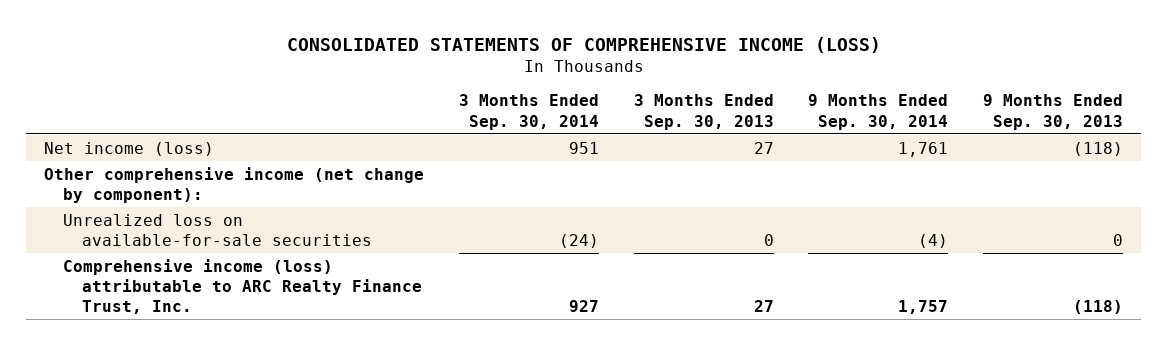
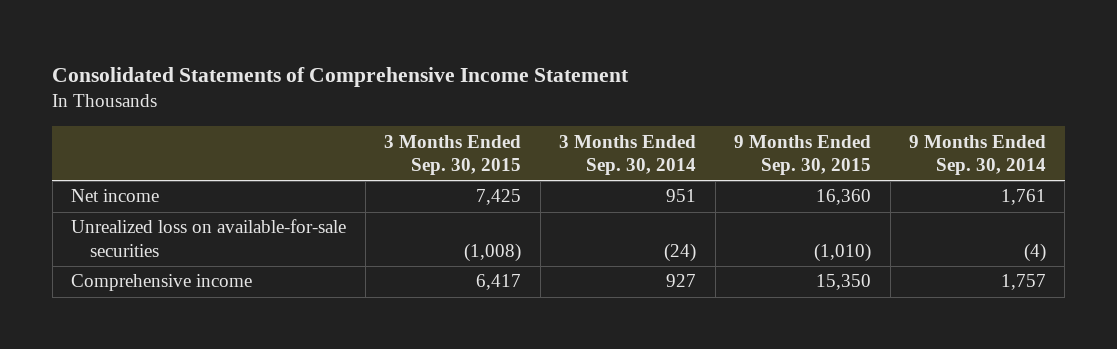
[286,36,881,53] CONSOLIDATED STATEMENTS OF COMPREHENSIVE INCOME (LOSS) -> [52,66,630,87] Consolidated Statements of Comprehensive Income Statement
[633,94,774,130] 3 Months Ended Sep. 30, 2013 -> none
[983,94,1124,130] 9 Months Ended Sep. 30, 2013 -> none
none -> [384,134,522,176] 3 Months Ended Sep. 30, 2015
none -> [734,134,872,176] 9 Months Ended Sep. 30, 2015
[43,166,424,203] Other comprehensive income (net change by component): -> none
[43,141,214,156] Net income (loss) -> [71,189,160,203] Net income
[63,258,423,314] Comprehensive income (loss) attributable to ARC Realty Finance Trust, Inc. -> [71,274,253,292] Comprehensive income

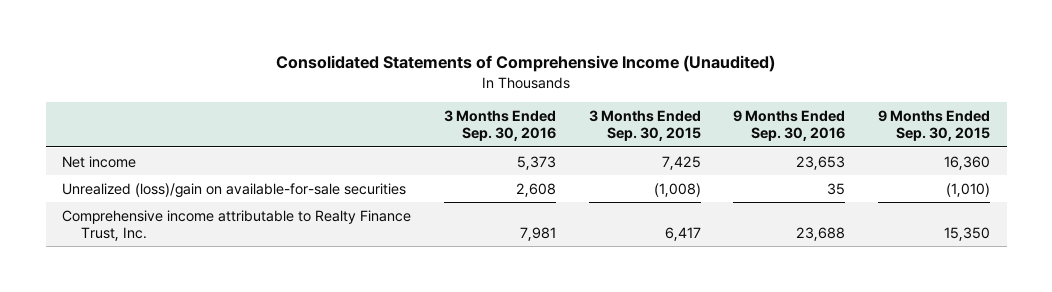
[52,66,630,87] Consolidated Statements of Comprehensive Income Statement -> [276,55,776,73] Consolidated Statements of Comprehensive Income (Unaudited)
[559,134,697,176] 3 Months Ended Sep. 30, 2014 -> none
[908,134,1046,176] 9 Months Ended Sep. 30, 2014 -> none
none -> [443,110,556,142] 3 Months Ended Sep. 30, 2016
none -> [733,110,846,142] 9 Months Ended Sep. 30, 2016
[71,219,347,257] Unrealized loss on available-for-sale securities -> [62,182,407,198] Unrealized (loss)/gain on available-for-sale securities
[71,274,253,292] Comprehensive income -> [62,209,412,241] Comprehensive income attributable to Realty Finance Trust, Inc.

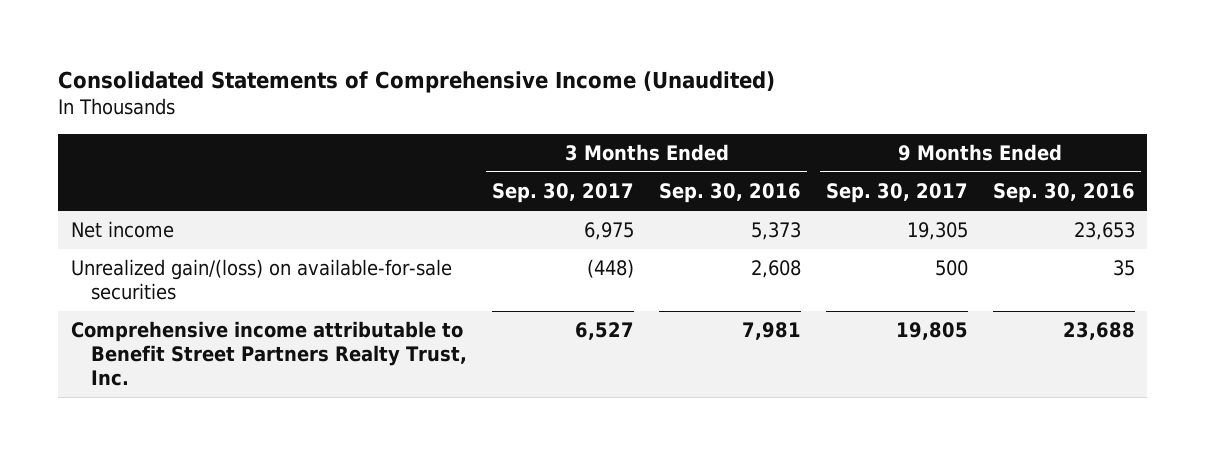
[588,110,701,142] 3 Months Ended Sep. 30, 2015 -> none
[878,110,991,142] 9 Months Ended Sep. 30, 2015 -> none
none -> [492,183,635,204] Sep. 30, 2017
none -> [825,183,968,204] Sep. 30, 2017
[62,182,407,198] Unrealized (loss)/gain on available-for-sale securities -> [70,259,452,300] Unrealized gain/(loss) on available-for-sale securities
[62,209,412,241] Comprehensive income attributable to Realty Finance Trust, Inc. -> [70,321,468,386] Comprehensive income attributable to Benefit Street Partners Realty Trust, Inc.

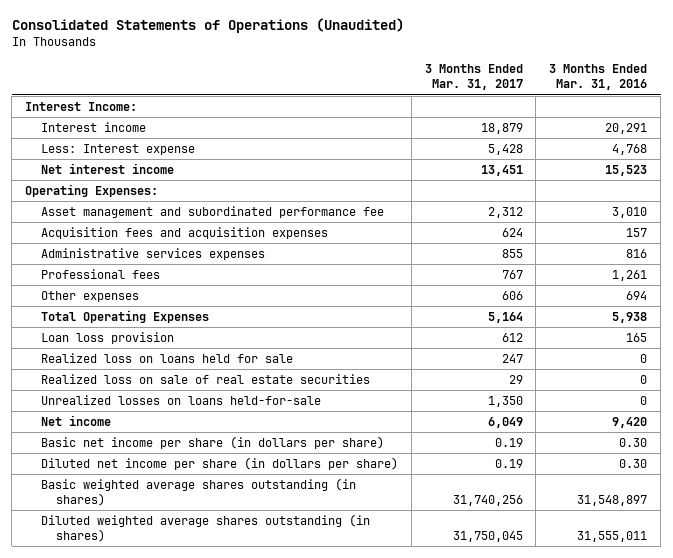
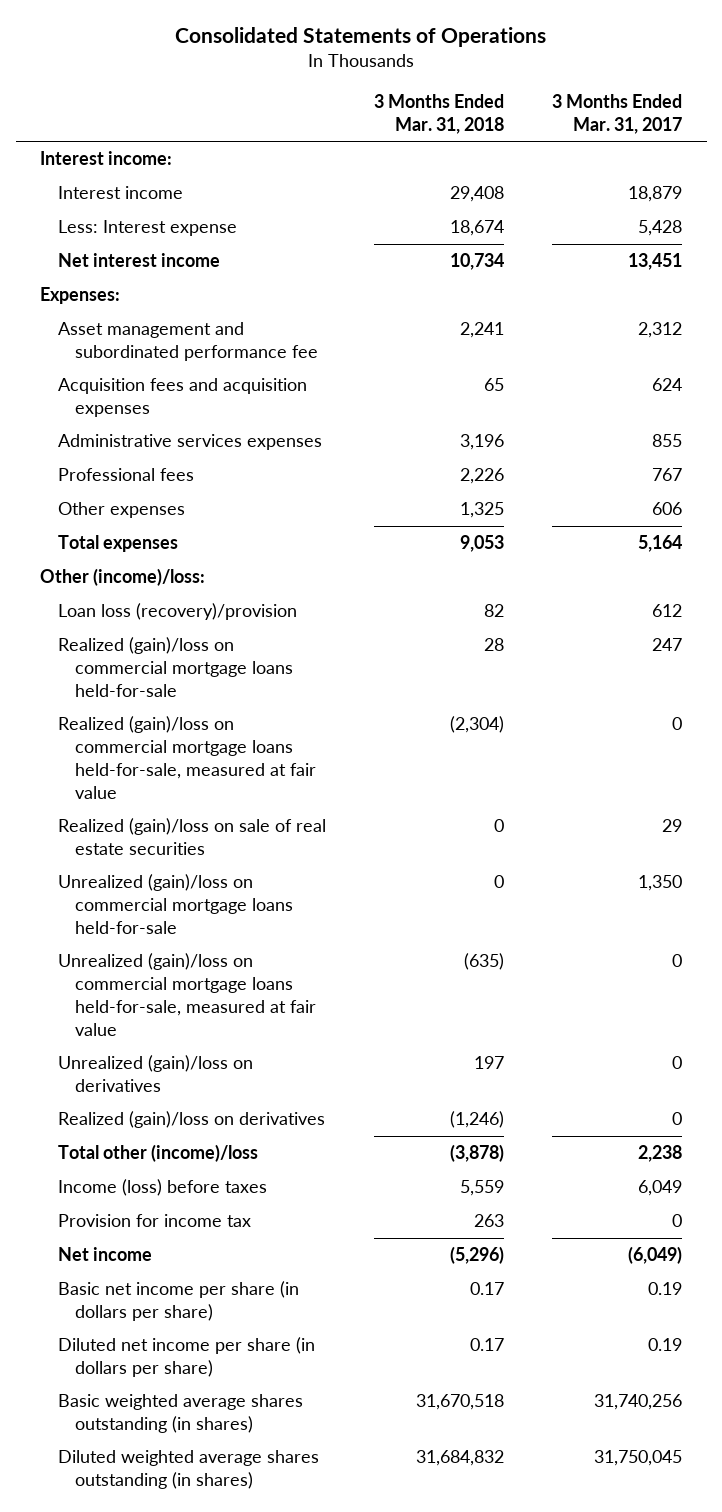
[11,18,404,34] Consolidated Statements of Operations (Unaudited) -> [175,27,547,48] Consolidated Statements of Operations
[549,64,648,91] 3 Months Ended Mar. 31, 2016 -> none
none -> [373,93,504,134] 3 Months Ended Mar. 31, 2018
[25,101,138,111] Interest Income: -> [39,151,172,166] Interest income:
[25,183,159,197] Operating Expenses: -> [39,287,120,305] Expenses:
[40,309,209,323] Total Operating Expenses -> [57,535,178,553] Total expenses
none -> [39,568,205,587] Other (income)/loss:
[40,331,174,344] Loan loss provision -> [57,603,297,621] Loan loss (recovery)/provision
[40,352,293,363] Realized loss on loans held for sale -> [57,637,294,697] Realized (gain)/loss on commercial mortgage loans held-for-sale
none -> [57,716,317,799] Realized (gain)/loss on commercial mortgage loans held-for-sale, measured at fair value
[40,373,370,384] Realized loss on sale of real estate securities -> [57,818,326,856] Realized (gain)/loss on sale of real estate securities
[40,394,321,405] Unrealized losses on loans held-for-sale -> [57,874,294,934] Unrealized (gain)/loss on commercial mortgage loans held-for-sale
none -> [57,953,317,1036] Unrealized (gain)/loss on commercial mortgage loans held-for-sale, measured at fair value
none -> [57,1055,253,1093] Unrealized (gain)/loss on derivatives
none -> [57,1111,325,1129] Realized (gain)/loss on derivatives
none -> [57,1144,258,1163] Total other (income)/loss
none -> [57,1179,267,1197] Income (loss) before taxes
none -> [57,1214,251,1228] Provision for income tax
[487,416,523,428] 6,049 -> [628,1246,683,1265] (6,049)

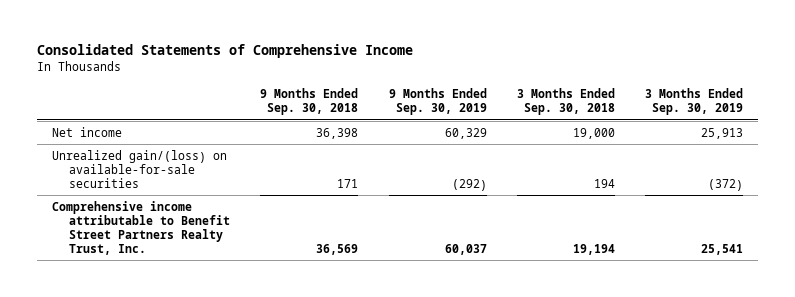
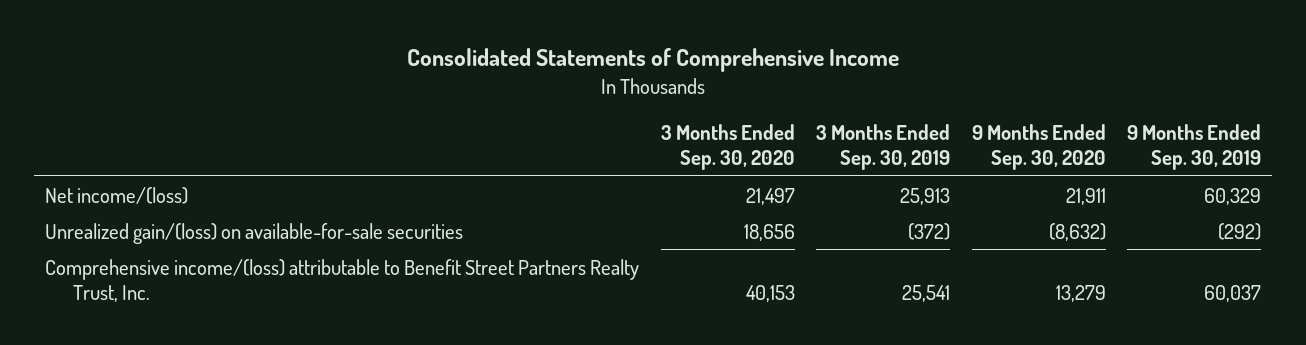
[260,88,359,116] 9 Months Ended Sep. 30, 2018 -> none
[516,88,615,116] 3 Months Ended Sep. 30, 2018 -> none
none -> [660,123,795,171] 3 Months Ended Sep. 30, 2020
none -> [971,123,1106,171] 9 Months Ended Sep. 30, 2020
[52,126,123,137] Net income -> [45,186,189,204] Net income/(loss)
[52,200,231,256] Comprehensive income attributable to Benefit Street Partners Realty Trust, Inc. -> [45,258,640,303] Comprehensive income/(loss) attributable to Benefit Street Partners Realty Trust, Inc.

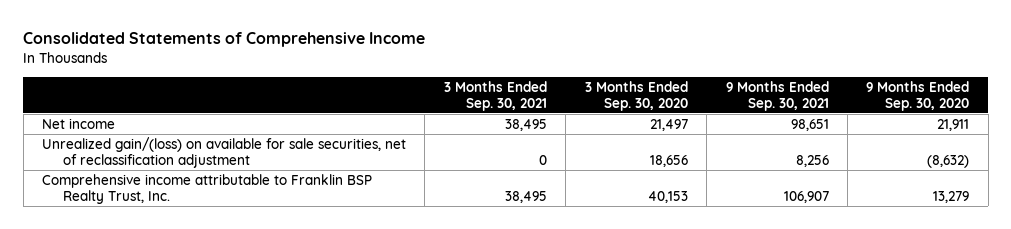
[816,123,951,171] 3 Months Ended Sep. 30, 2019 -> none
[1127,123,1262,171] 9 Months Ended Sep. 30, 2019 -> none
none -> [443,80,547,111] 3 Months Ended Sep. 30, 2021
none -> [725,80,829,111] 9 Months Ended Sep. 30, 2021
[45,186,189,204] Net income/(loss) -> [41,117,115,129] Net income
[45,222,464,244] Unrealized gain/(loss) on available-for-sale securities -> [41,136,406,168] Unrealized gain/(loss) on available for sale securities, net of reclassification adjustment
[45,258,640,303] Comprehensive income/(loss) attributable to Benefit Street Partners Realty Trust, Inc. -> [41,173,372,204] Comprehensive income attributable to Franklin BSP Realty Trust, Inc.

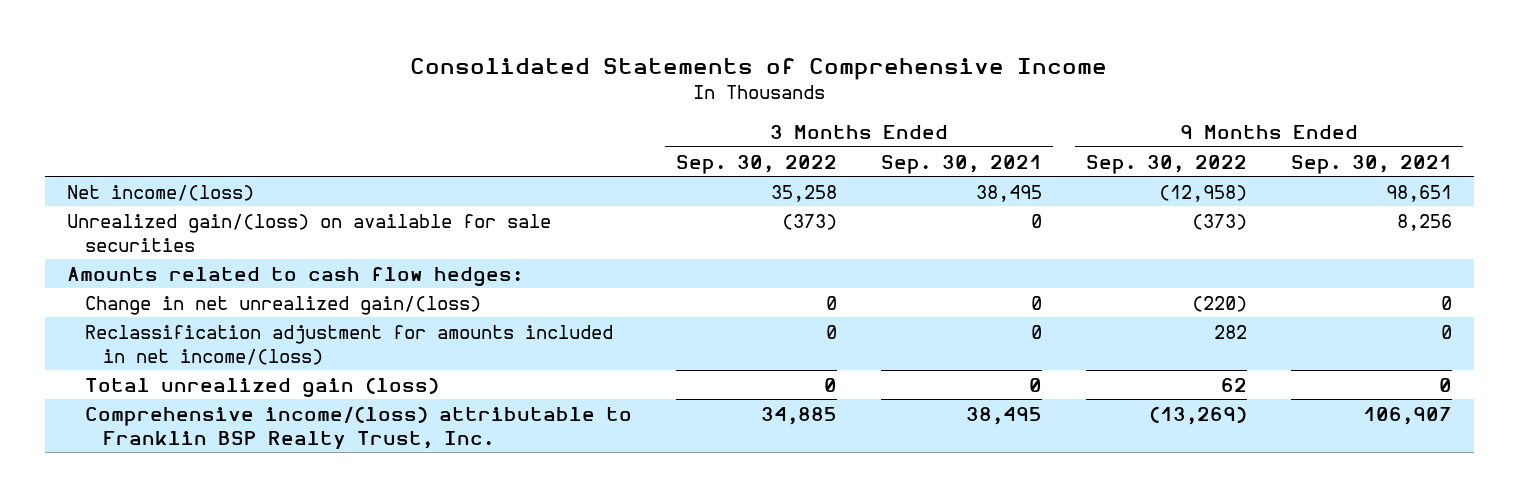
[584,80,688,111] 3 Months Ended Sep. 30, 2020 -> none
[866,80,970,111] 9 Months Ended Sep. 30, 2020 -> none
none -> [675,154,837,174] Sep. 30, 2022
none -> [1085,154,1247,174] Sep. 30, 2022
[41,117,115,129] Net income -> [67,184,255,201] Net income/(loss)
[41,136,406,168] Unrealized gain/(loss) on available for sale securities, net of reclassification adjustment -> [67,213,552,252] Unrealized gain/(loss) on available for sale securities
none -> [67,266,524,286] Amounts related to cash flow hedges:
none -> [85,295,482,315] Change in net unrealized gain/(loss)
none -> [85,324,614,365] Reclassification adjustment for amounts included in net income/(loss)
none -> [85,376,440,397] Total unrealized gain (loss)
[41,173,372,204] Comprehensive income attributable to Franklin BSP Realty Trust, Inc. -> [85,405,633,449] Comprehensive income/(loss) attributable to Franklin BSP Realty Trust, Inc.

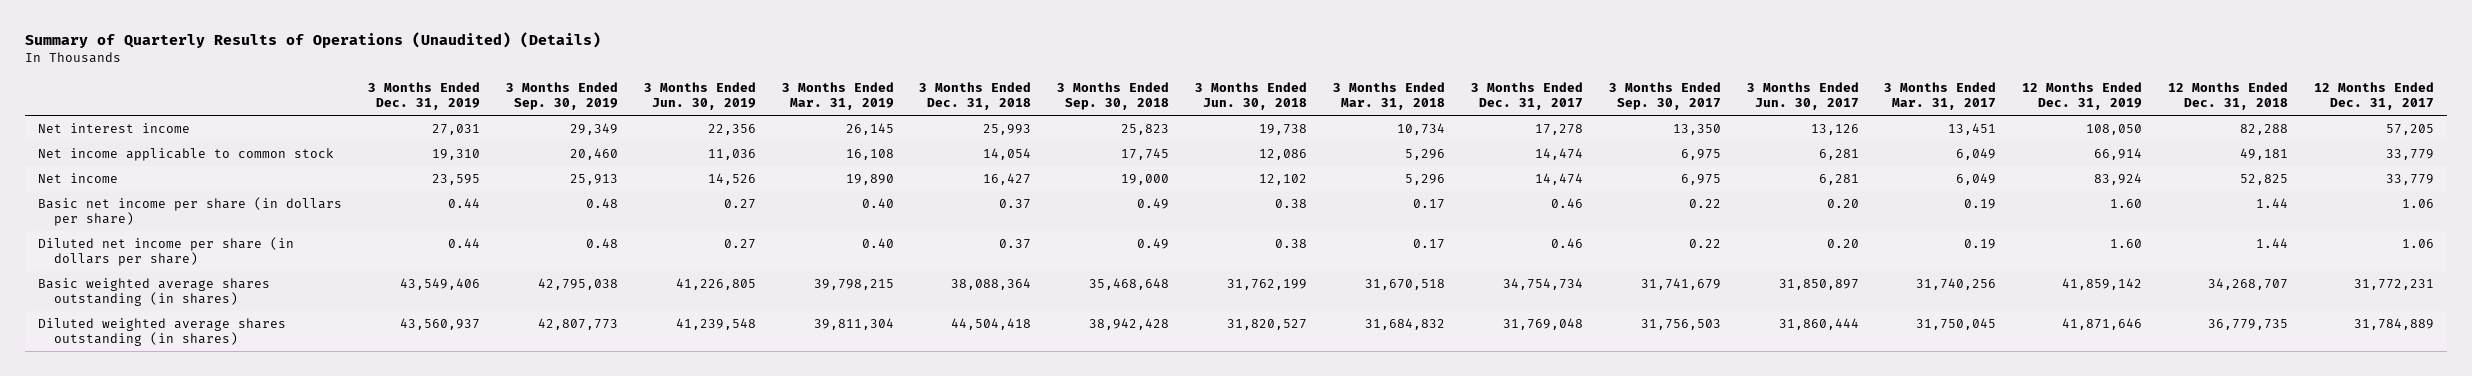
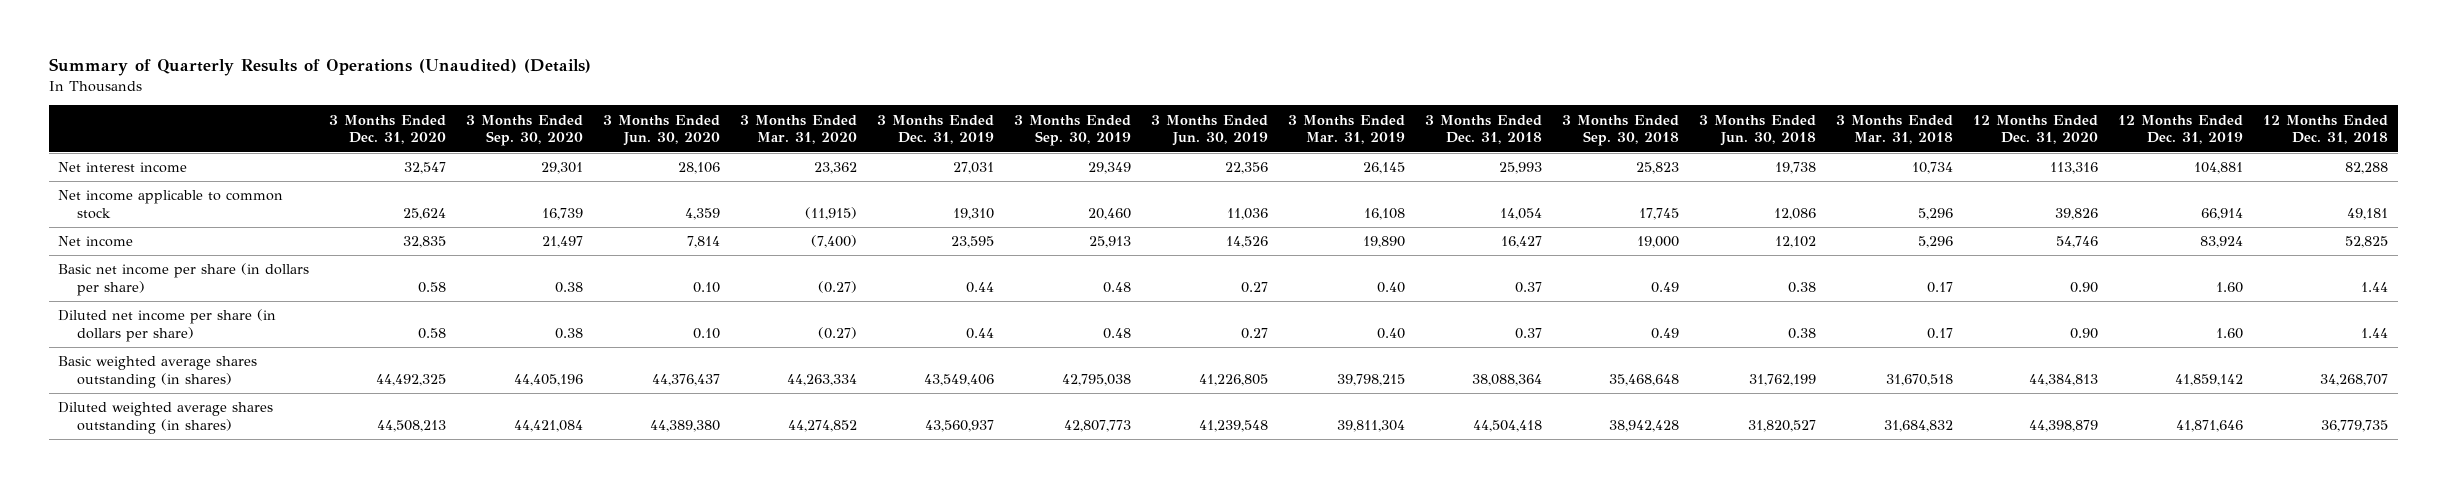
[1470,81,1583,111] 3 Months Ended Dec. 31, 2017 -> none
[1608,81,1721,111] 3 Months Ended Sep. 30, 2017 -> none
[1746,81,1859,111] 3 Months Ended Jun. 30, 2017 -> none
[1884,81,1997,111] 3 Months Ended Mar. 31, 2017 -> none
[2313,81,2434,111] 12 Months Ended Dec. 31, 2017 -> none
none -> [329,114,447,145] 3 Months Ended Dec. 31, 2020
none -> [466,114,584,147] 3 Months Ended Sep. 30, 2020
none -> [603,114,721,147] 3 Months Ended Jun. 30, 2020
none -> [740,114,858,145] 3 Months Ended Mar. 31, 2020
none -> [1972,114,2098,145] 12 Months Ended Dec. 31, 2020
[2086,123,2143,135] 108,050 -> [2193,162,2243,175] 104,881

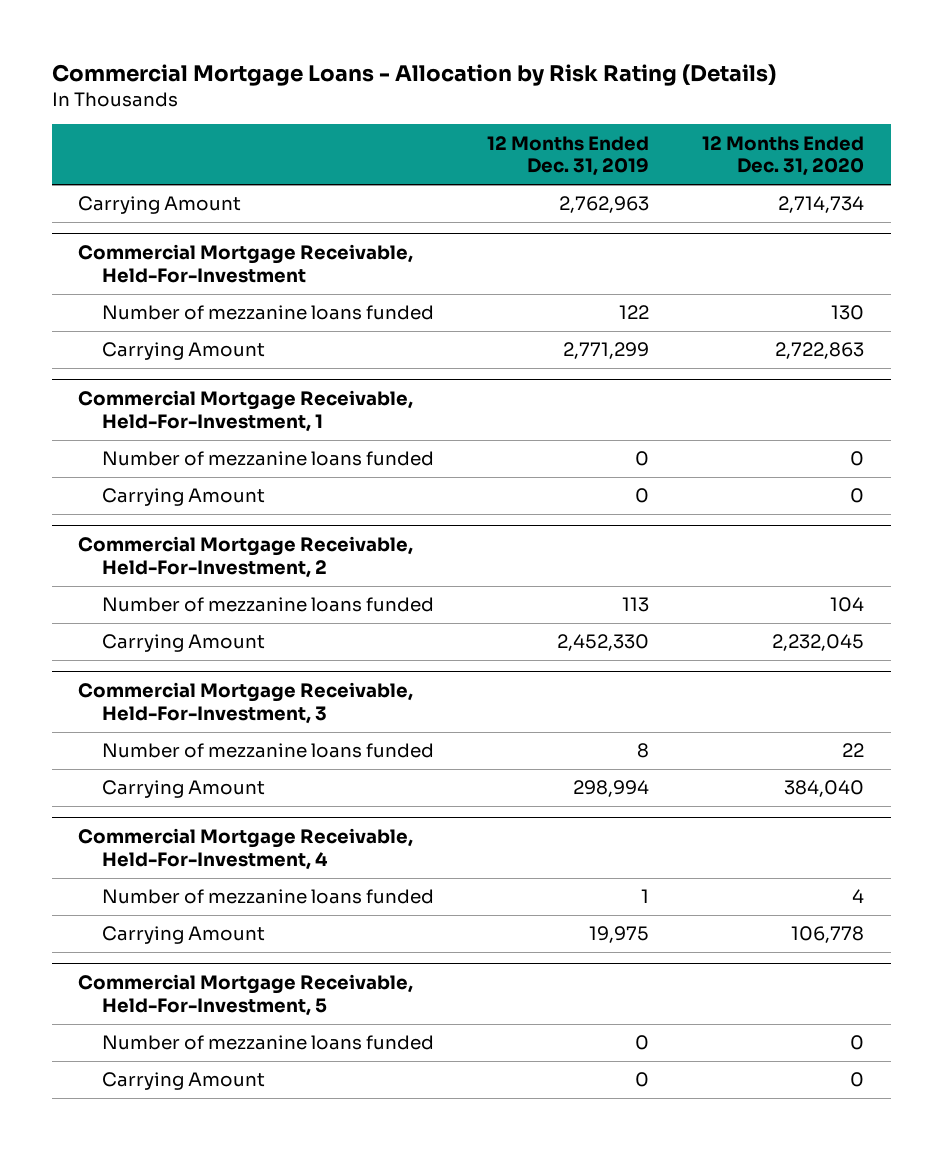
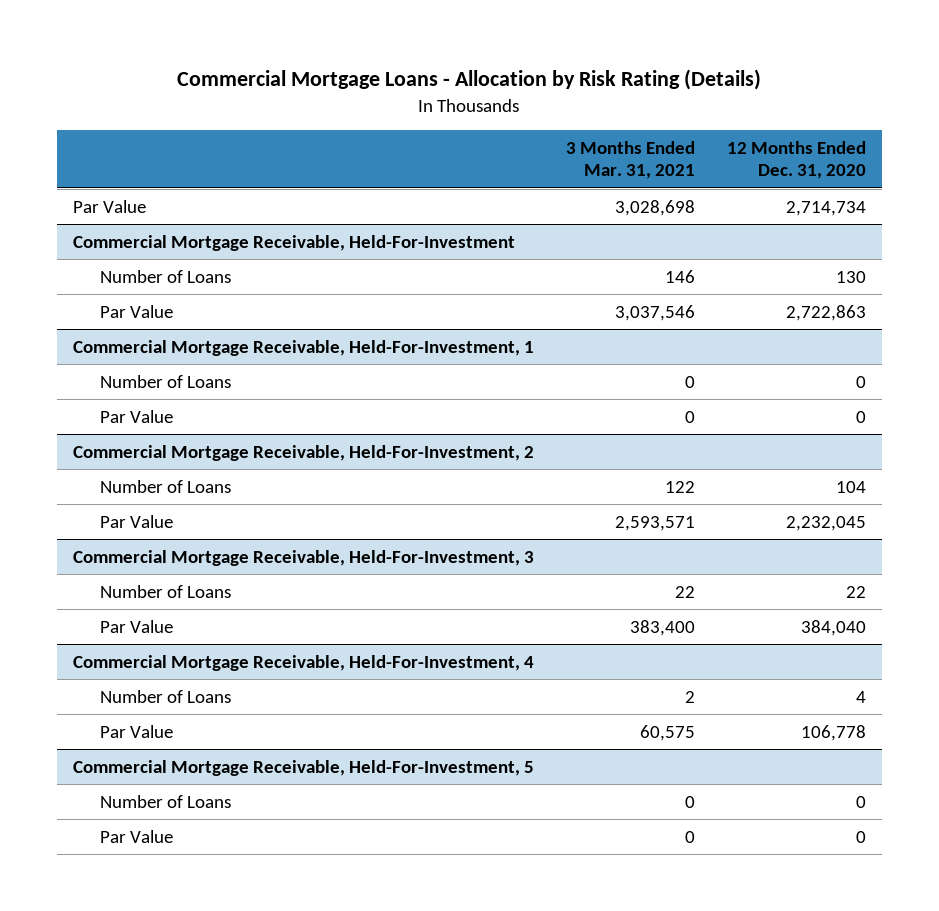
[486,135,649,177] 12 Months Ended Dec. 31, 2019 -> none
none -> [565,141,695,180] 3 Months Ended Mar. 31, 2021
[78,196,242,215] Carrying Amount -> [72,199,146,213] Par Value
[101,305,434,321] Number of mezzanine loans funded -> [100,269,232,283] Number of Loans
[101,342,265,361] Carrying Amount -> [100,304,174,318] Par Value
[101,451,434,467] Number of mezzanine loans funded -> [100,374,232,388] Number of Loans
[101,488,265,507] Carrying Amount -> [100,409,174,423] Par Value
[101,597,434,613] Number of mezzanine loans funded -> [100,479,232,493] Number of Loans
[101,634,265,653] Carrying Amount -> [100,514,174,528] Par Value
[101,743,434,759] Number of mezzanine loans funded -> [100,584,232,598] Number of Loans
[101,780,265,799] Carrying Amount -> [100,619,174,633] Par Value
[101,889,434,905] Number of mezzanine loans funded -> [100,689,232,703] Number of Loans
[101,926,265,945] Carrying Amount -> [100,724,174,738] Par Value
[101,1035,434,1051] Number of mezzanine loans funded -> [100,794,232,808] Number of Loans
[101,1072,265,1091] Carrying Amount -> [100,829,174,843] Par Value

